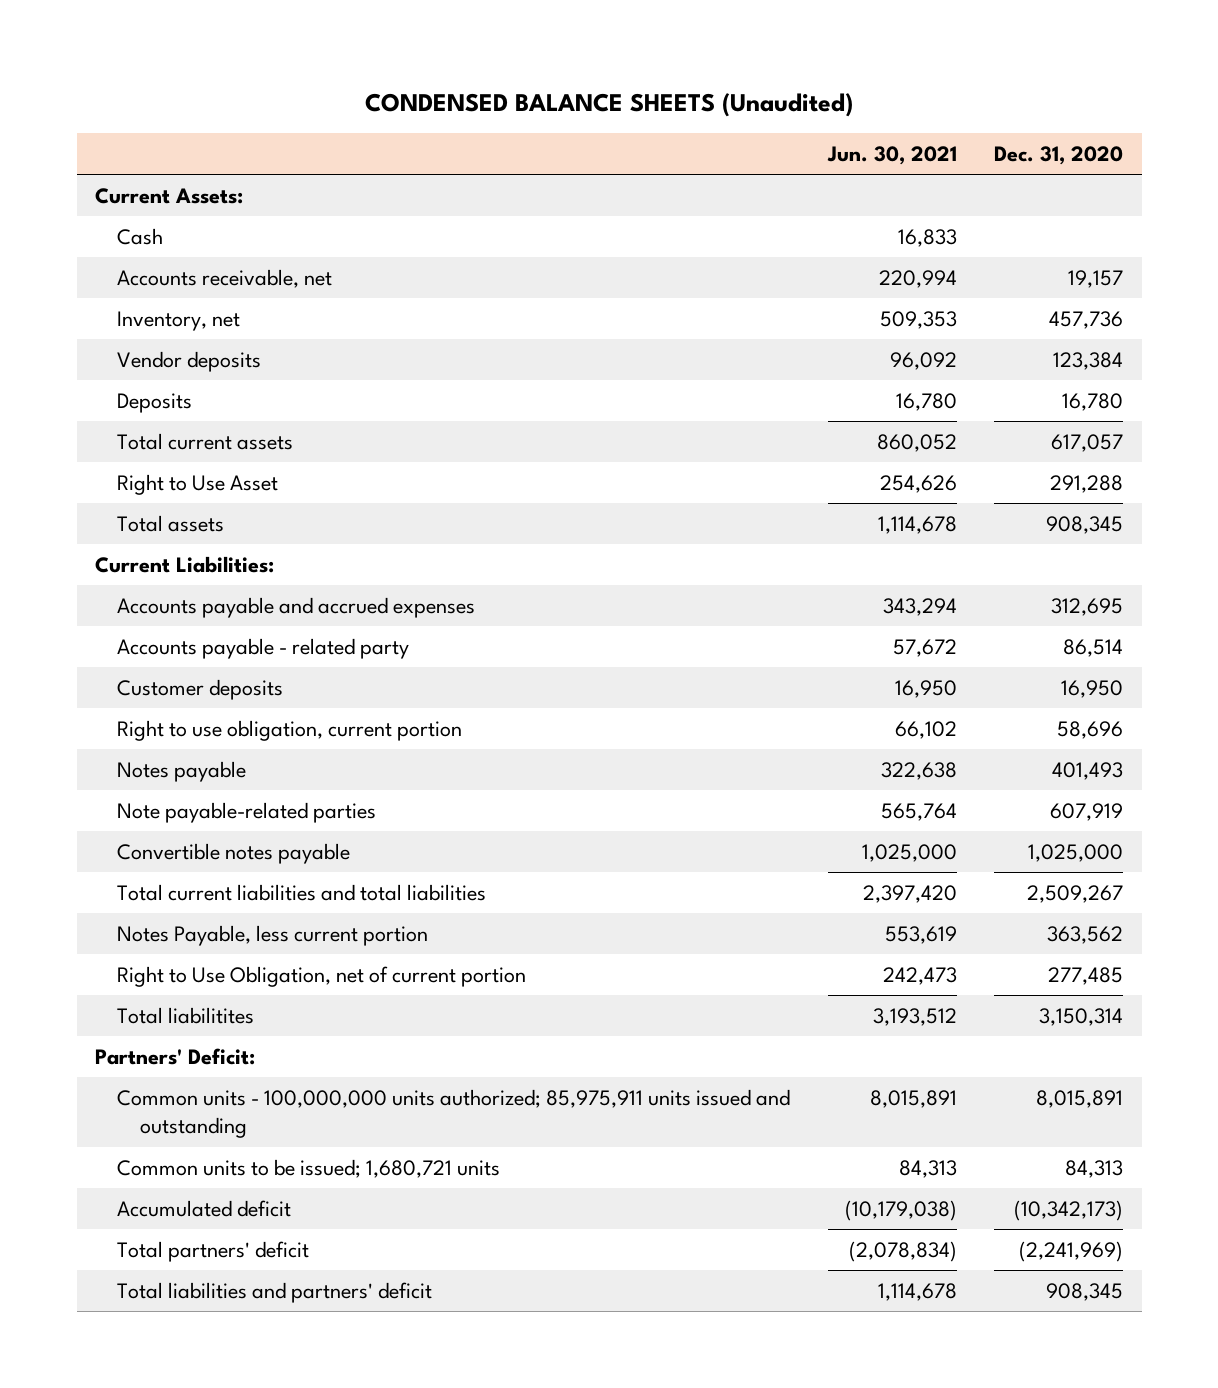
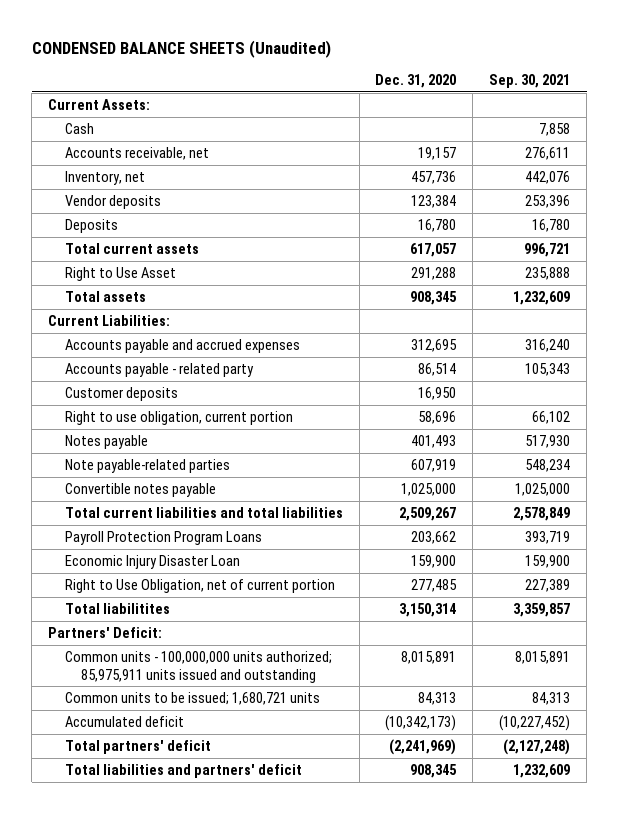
[826,145,957,165] Jun. 30, 2021 -> none
none -> [489,74,571,89] Sep. 30, 2021
[117,924,429,946] Notes Payable, less current portion -> none
none -> [64,530,262,545] Payroll Protection Program Loans
none -> [64,554,240,569] Economic Injury Disaster Loan

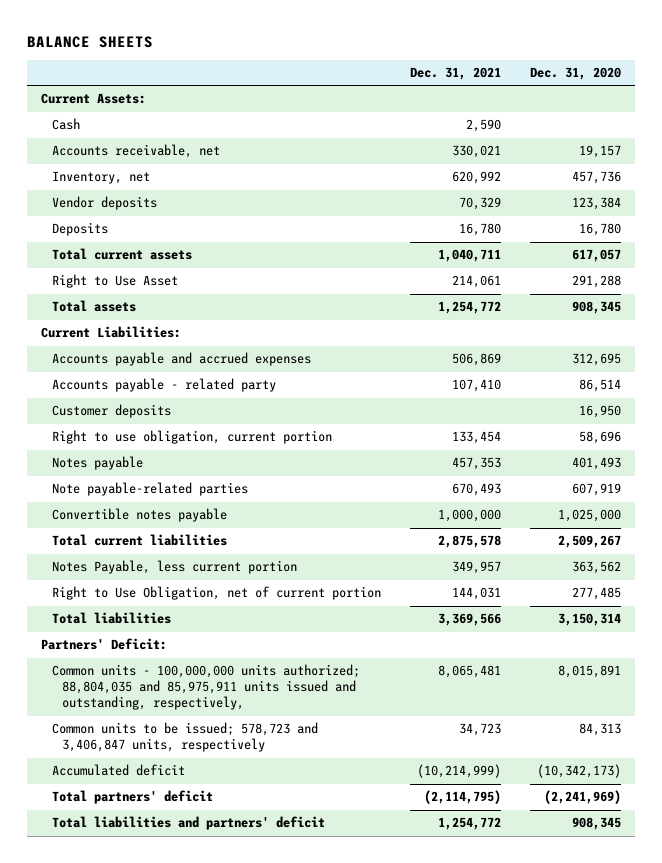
[31,40,331,59] CONDENSED BALANCE SHEETS (Unaudited) -> [26,35,153,48] BALANCE SHEETS
[489,74,571,89] Sep. 30, 2021 -> none
none -> [409,67,501,81] Dec. 31, 2021
[64,530,262,545] Payroll Protection Program Loans -> none
[64,554,240,569] Economic Injury Disaster Loan -> none
[64,506,343,518] Total current liabilities and total liabilities -> [51,534,227,547] Total current liabilities
none -> [51,560,297,575] Notes Payable, less current portion
[64,602,170,614] Total liabilitites -> [51,612,171,625] Total liabilities
[64,650,332,683] Common units - 100,000,000 units authorized; 85,975,911 units issued and outstanding -> [51,664,360,711] Common units - 100,000,000 units authorized; 88,804,035 and 85,975,911 units issued and outstanding, respectively,
[64,691,320,705] Common units to be issued; 1,680,721 units -> [51,722,318,753] Common units to be issued; 578,723 and 3,406,847 units, respectively

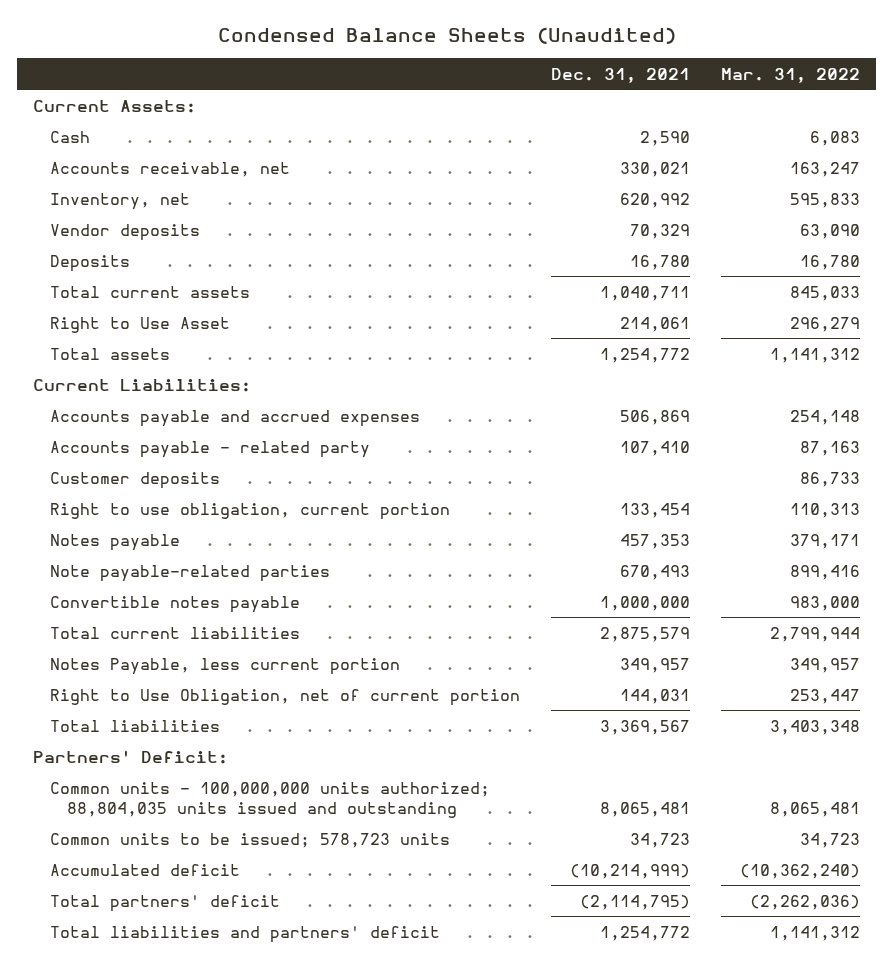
[26,35,153,48] BALANCE SHEETS -> [217,27,676,45] Condensed Balance Sheets (Unaudited)
[529,67,621,81] Dec. 31, 2020 -> none
none -> [721,67,861,83] Mar. 31, 2022
[437,535,501,549] 2,875,578 -> [600,626,691,642] 2,875,579
[437,613,501,627] 3,369,566 -> [600,719,691,735] 3,369,567
[51,664,360,711] Common units - 100,000,000 units authorized; 88,804,035 and 85,975,911 units issued and outstanding, respectively, -> [49,781,490,818] Common units - 100,000,000 units authorized; 88,804,035 units issued and outstanding
[51,722,318,753] Common units to be issued; 578,723 and 3,406,847 units, respectively -> [49,832,450,848] Common units to be issued; 578,723 units

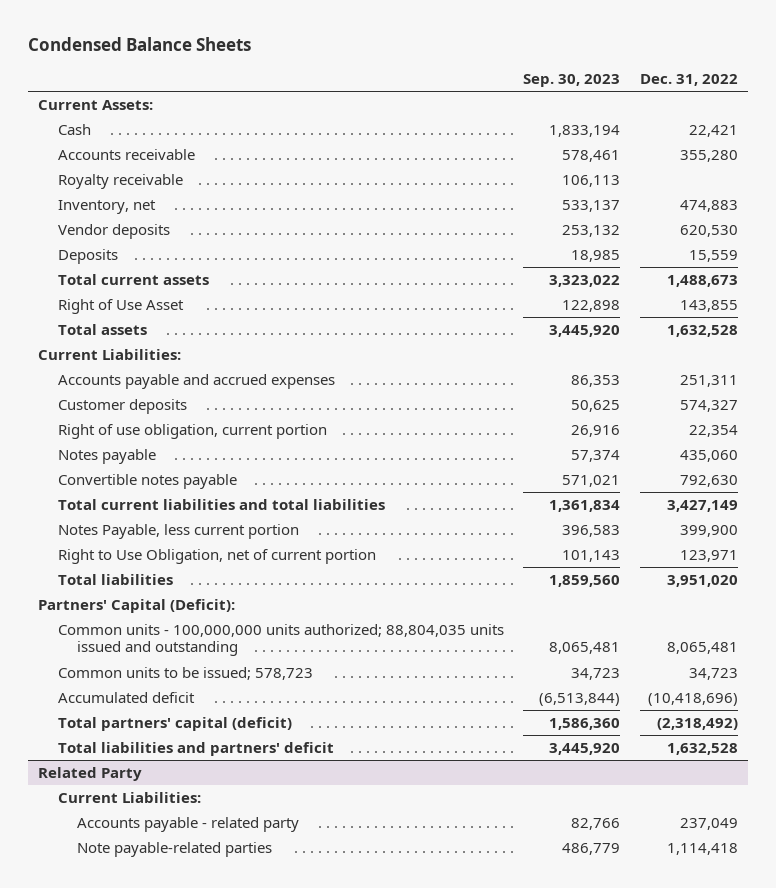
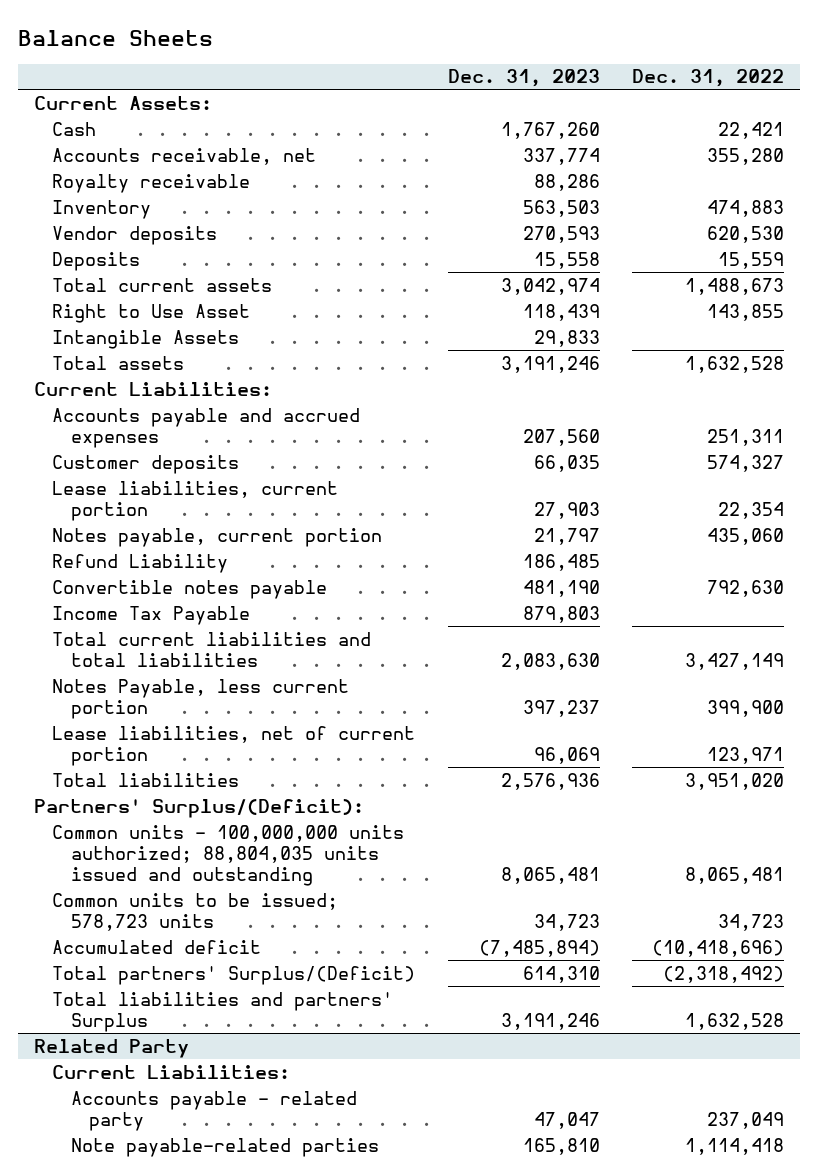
[28,37,252,52] Condensed Balance Sheets -> [18,29,214,46] Balance Sheets
[523,73,621,87] Sep. 30, 2023 -> none
none -> [447,69,600,88] Dec. 31, 2023
[57,148,195,160] Accounts receivable -> [52,147,317,165] Accounts receivable, net
[57,199,156,214] Inventory, net -> [52,199,152,219] Inventory
[57,298,184,314] Right of Use Asset -> [52,303,251,323] Right to Use Asset
none -> [52,329,240,349] Intangible Assets
[57,423,327,439] Right of use obligation, current portion -> [52,480,339,521] Lease liabilities, current portion
[57,448,156,464] Notes payable -> [52,527,383,547] Notes payable, current portion
none -> [52,553,229,573] Refund Liability
none -> [52,605,251,625] Income Tax Payable
[57,548,376,564] Right to Use Obligation, net of current portion -> [52,725,416,766] Lease liabilities, net of current portion
[38,598,236,613] Partners' Capital (Deficit): -> [34,798,365,818] Partners' Surplus/(Deficit):
[57,666,313,680] Common units to be issued; 578,723 -> [52,892,339,931] Common units to be issued; 578,723 units
[57,716,292,731] Total partners' capital (deficit) -> [52,965,416,985] Total partners' Surplus/(Deficit)
[57,741,334,756] Total liabilities and partners' deficit -> [52,991,394,1032] Total liabilities and partners' Surplus

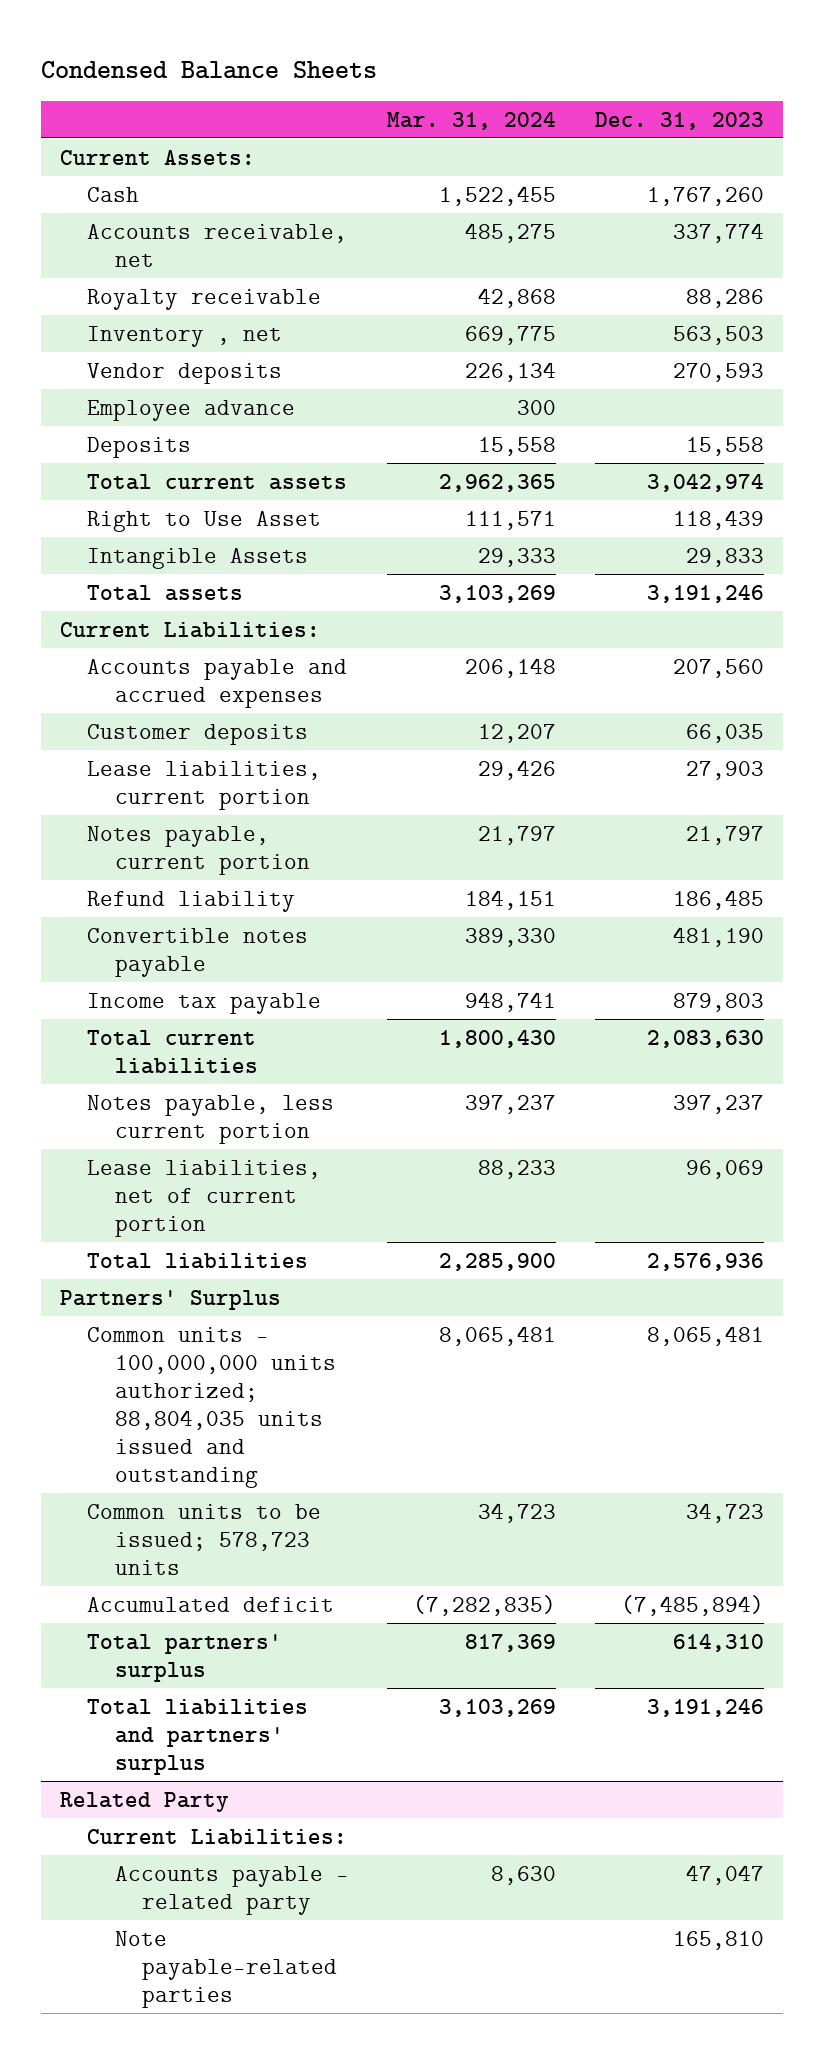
[18,29,214,46] Balance Sheets -> [40,60,377,79] Condensed Balance Sheets
[631,69,784,88] Dec. 31, 2022 -> none
none -> [387,111,557,130] Mar. 31, 2024
[52,199,152,219] Inventory -> [87,325,283,347] Inventory , net
none -> [87,399,296,421] Employee advance
[52,553,229,573] Refund Liability -> [87,890,296,912] Refund liability
[52,605,251,625] Income Tax Payable -> [87,992,322,1014] Income tax payable
[52,631,372,667] Total current liabilities and total liabilities -> [87,1029,258,1074] Total current liabilities
[52,678,350,719] Notes Payable, less current portion -> [87,1094,335,1144] Notes payable, less current portion
[34,798,365,818] Partners' Surplus/(Deficit): -> [60,1289,282,1310] Partners' Surplus
[52,965,416,985] Total partners' Surplus/(Deficit) -> [87,1633,283,1682] Total partners' surplus
[52,991,394,1032] Total liabilities and partners' Surplus -> [87,1698,309,1775] Total liabilities and partners' surplus

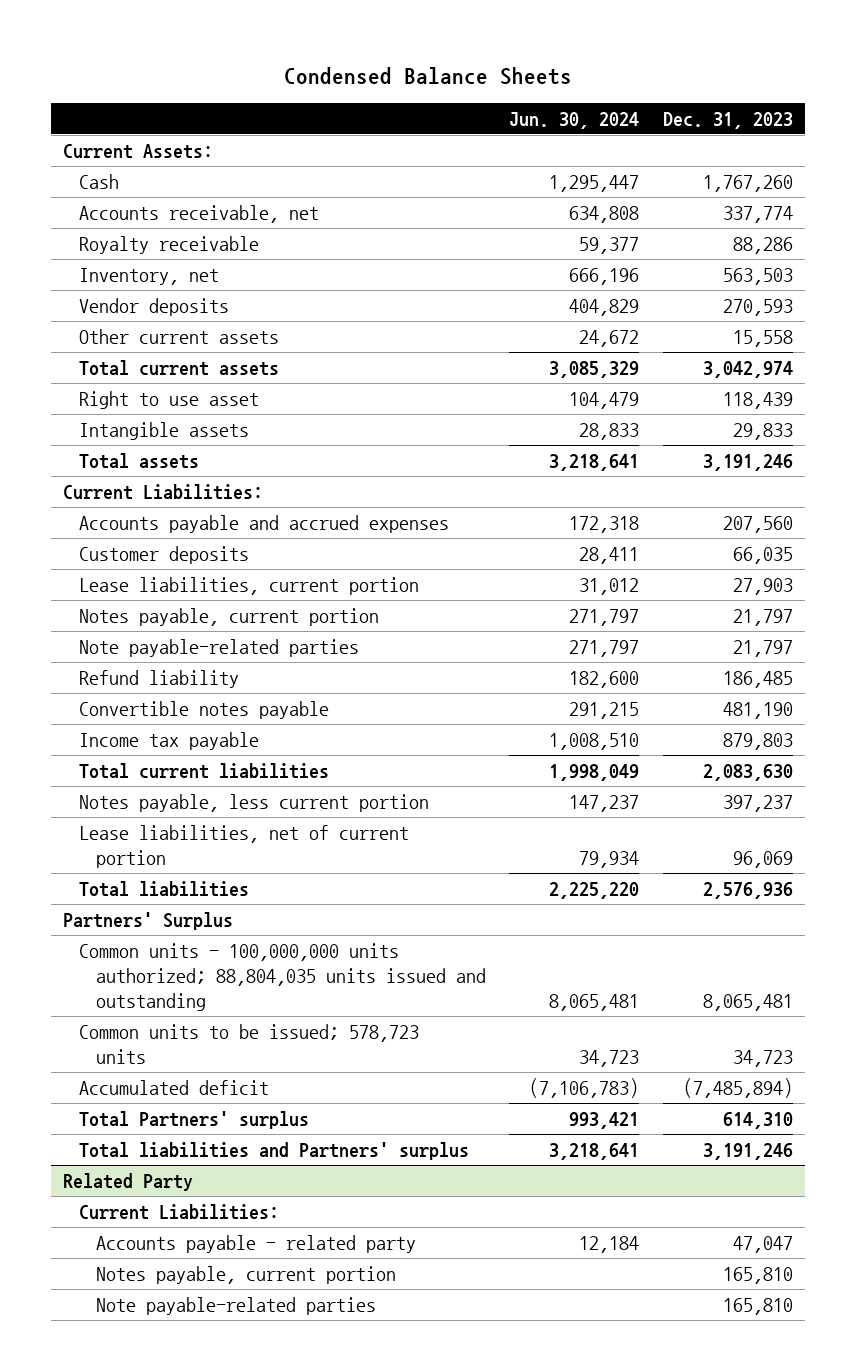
[387,111,557,130] Mar. 31, 2024 -> none
none -> [509,111,640,129] Jun. 30, 2024
[87,325,283,347] Inventory , net -> [79,267,220,285] Inventory, net
[87,399,296,421] Employee advance -> none
[87,436,192,458] Deposits -> [79,328,280,344] Other current assets
[87,510,322,532] Right to Use Asset -> [79,390,260,409] Right to use asset
[87,547,309,569] Intangible Assets -> [79,421,250,440] Intangible assets
none -> [79,638,360,657] Note payable-related parties
[87,1633,283,1682] Total partners' surplus -> [79,1110,310,1129] Total Partners' surplus
[87,1698,309,1775] Total liabilities and partners' surplus -> [79,1141,470,1160] Total liabilities and Partners' surplus
none -> [95,1265,396,1284] Notes payable, current portion

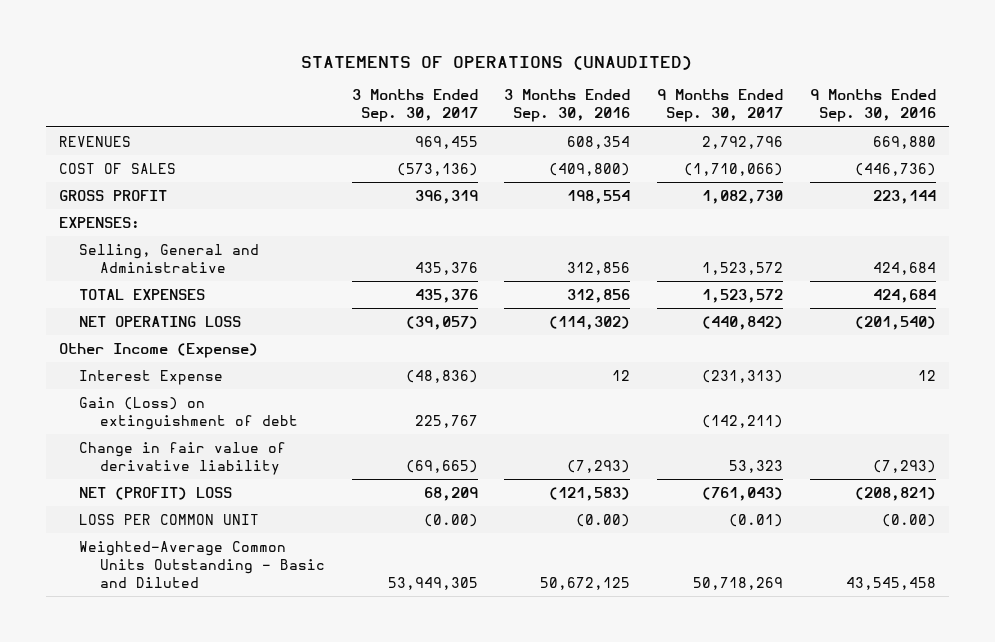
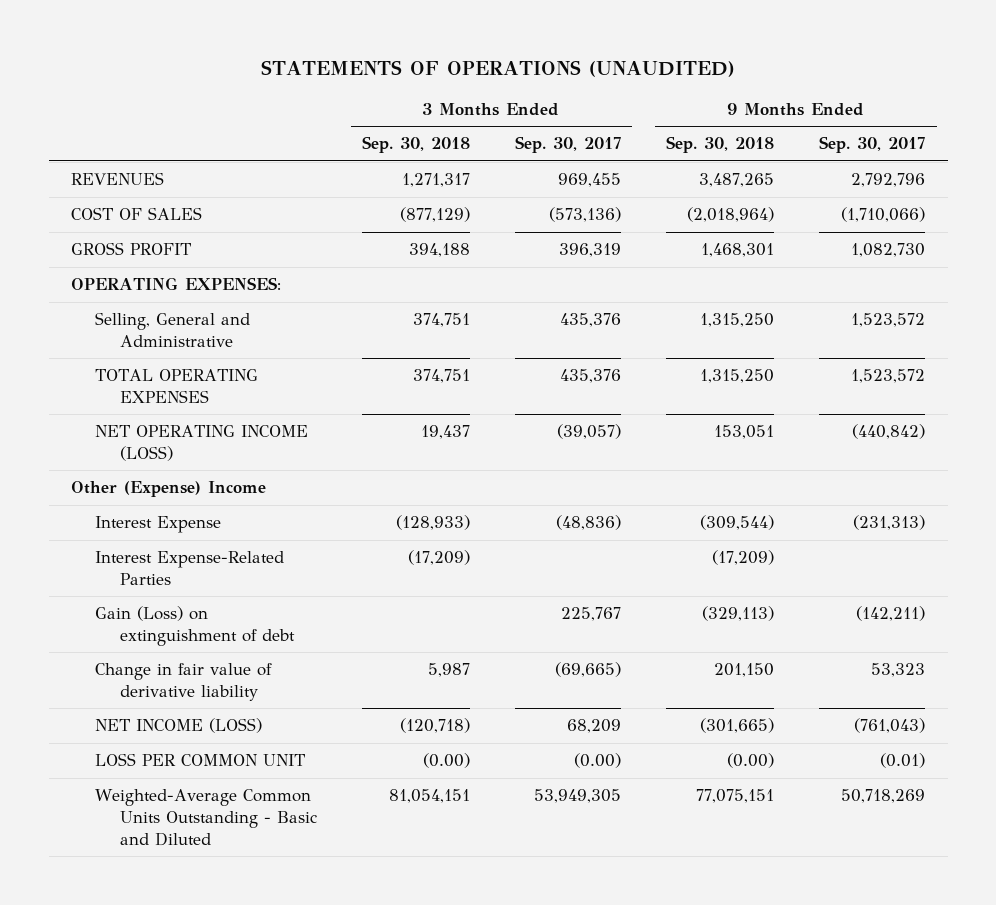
[504,89,631,123] 3 Months Ended Sep. 30, 2016 -> none
[809,89,936,123] 9 Months Ended Sep. 30, 2016 -> none
none -> [361,136,470,154] Sep. 30, 2018
none -> [666,136,775,154] Sep. 30, 2018
[58,216,140,228] EXPENSES: -> [71,277,282,291] OPERATING EXPENSES:
[79,288,206,300] TOTAL EXPENSES -> [95,369,259,403] TOTAL OPERATING EXPENSES
[79,315,242,327] NET OPERATING LOSS -> [95,425,309,461] NET OPERATING INCOME (LOSS)
[58,342,258,358] Other Income (Expense) -> [71,481,267,498] Other (Expense) Income
none -> [95,551,285,585] Interest Expense-Related Parties
[79,486,233,500] NET (PROFIT) LOSS -> [95,718,263,734] NET INCOME (LOSS)

